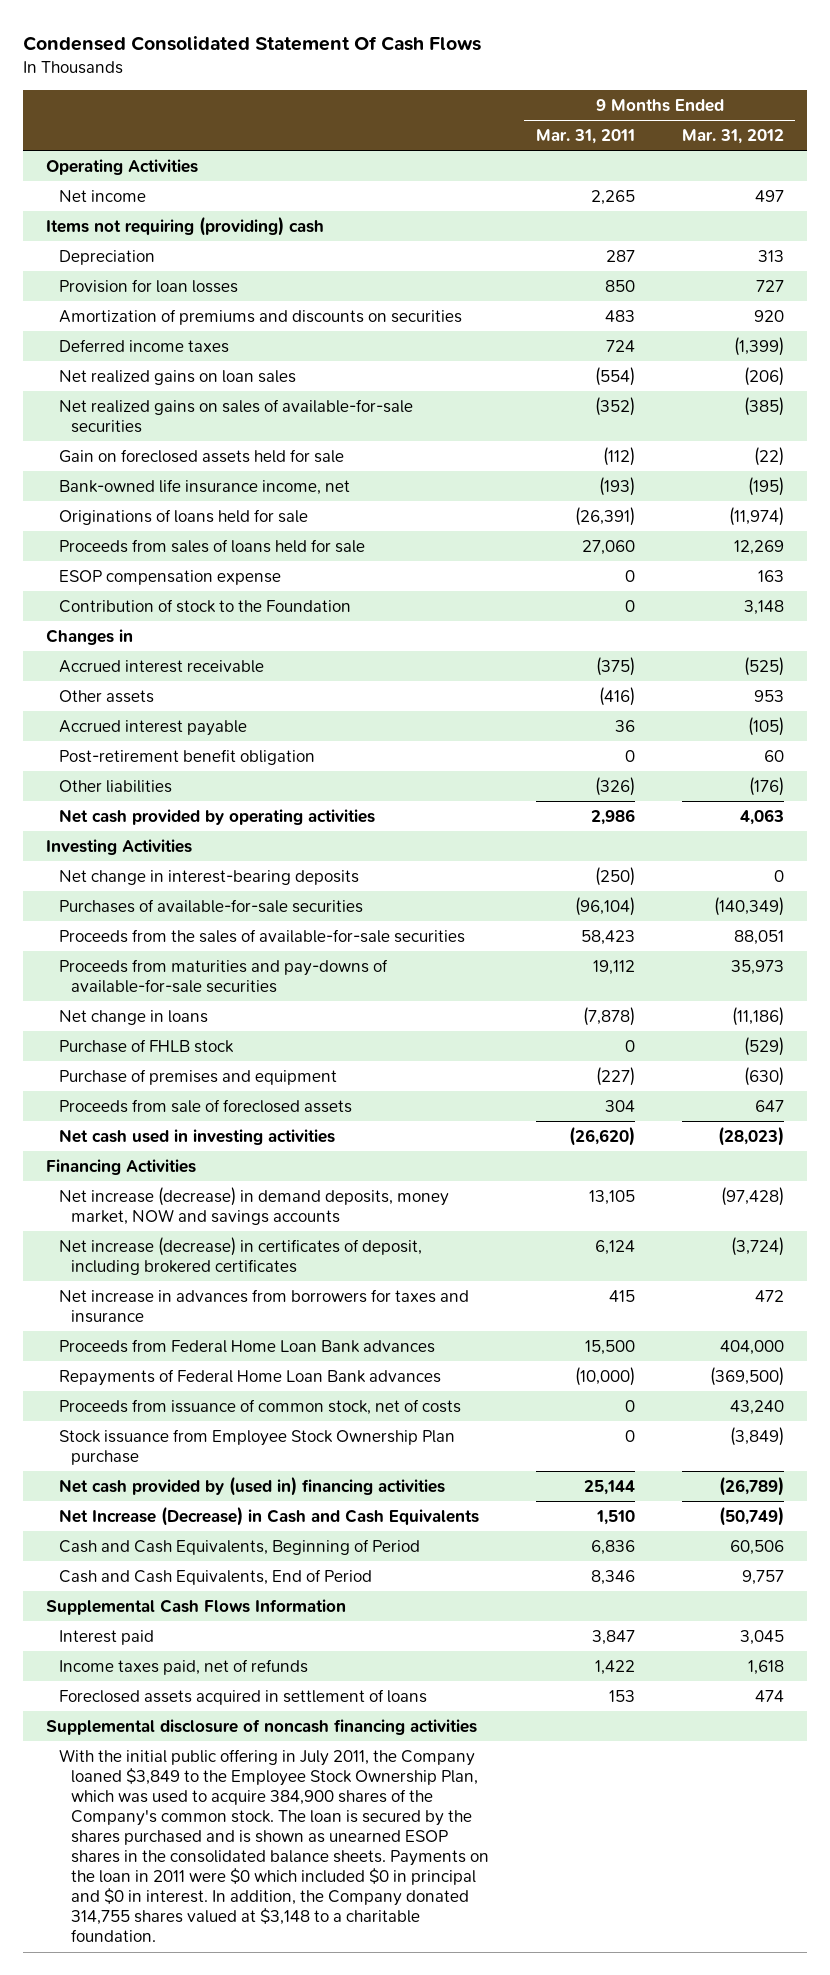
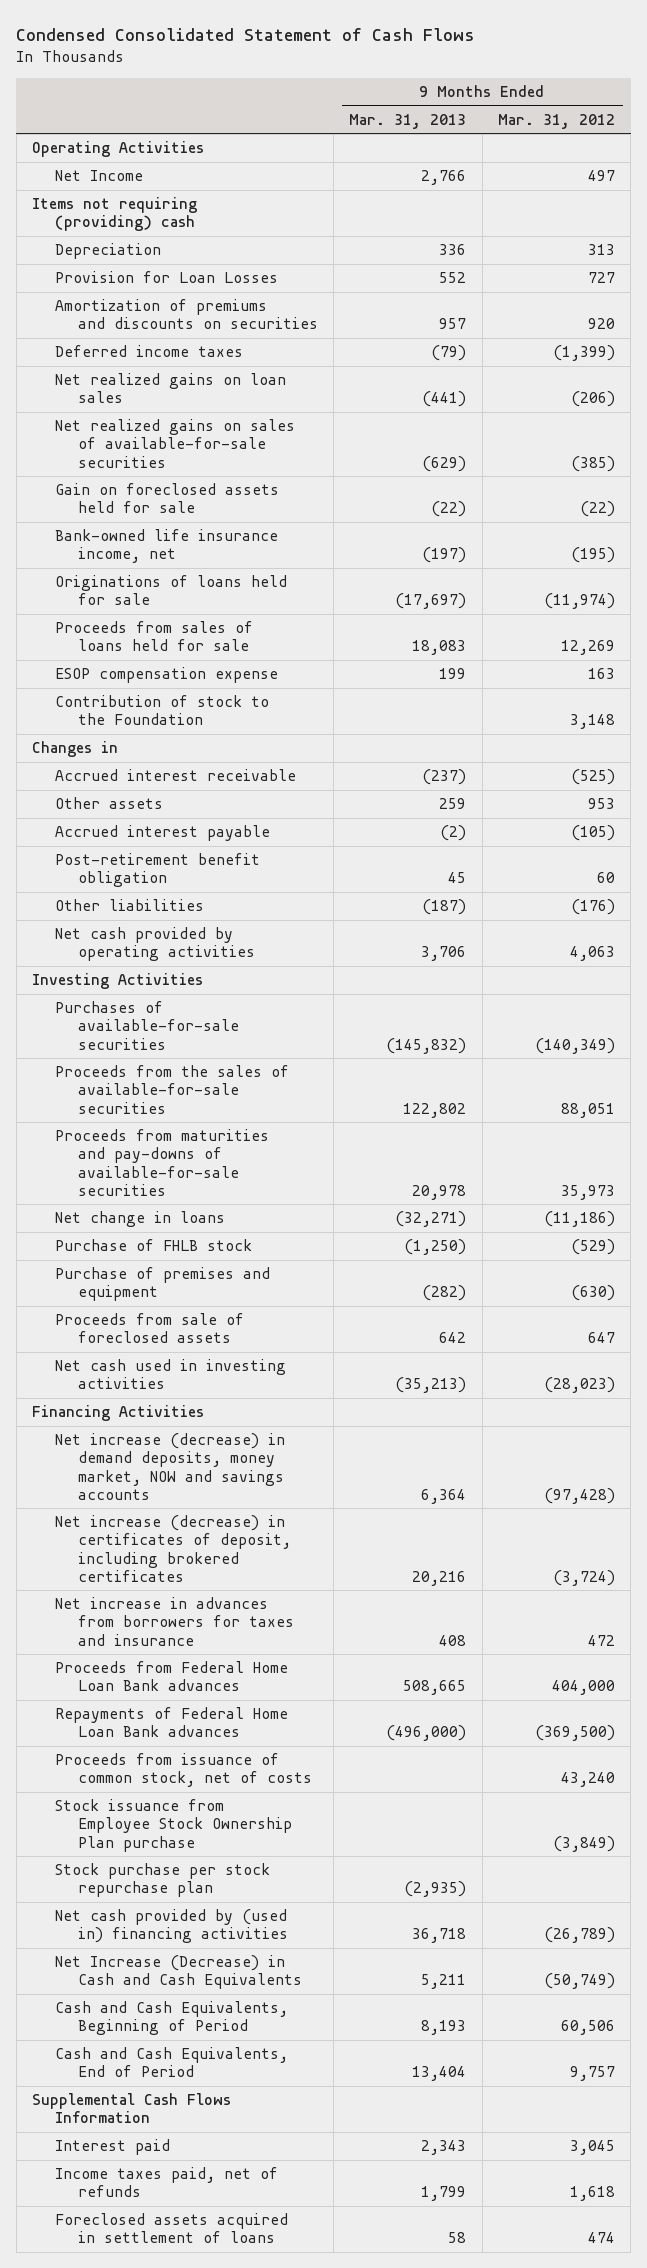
[22,35,481,51] Condensed Consolidated Statement Of Cash Flows -> [16,27,476,41] Condensed Consolidated Statement of Cash Flows
[535,128,635,144] Mar. 31, 2011 -> none
none -> [349,113,467,129] Mar. 31, 2013
[58,189,146,202] Net income -> [55,170,144,182] Net Income
[58,278,238,293] Provision for loan losses -> [55,271,279,284] Provision for Loan Losses
[58,869,359,885] Net change in interest-bearing deposits -> none
none -> [55,1863,271,1898] Stock purchase per stock repurchase plan
[46,1718,478,1735] Supplemental disclosure of noncash financing activities -> none
[58,1748,489,1943] With the initial public offering in July 2011, the Company loaned $3,849 to the Employee Stock Ownership Plan, which was used to acquire 384,900 shares of the Company's common stock. The loan is secured by the shares purchased and is shown as unearned ESOP shares in the consolidated balance sheets. Payments on the loan in 2011 were $0 which included $0 in principal and $0 in interest. In addition, the Company donated 314,755 shares valued at $3,148 to a charitable foundation. -> none

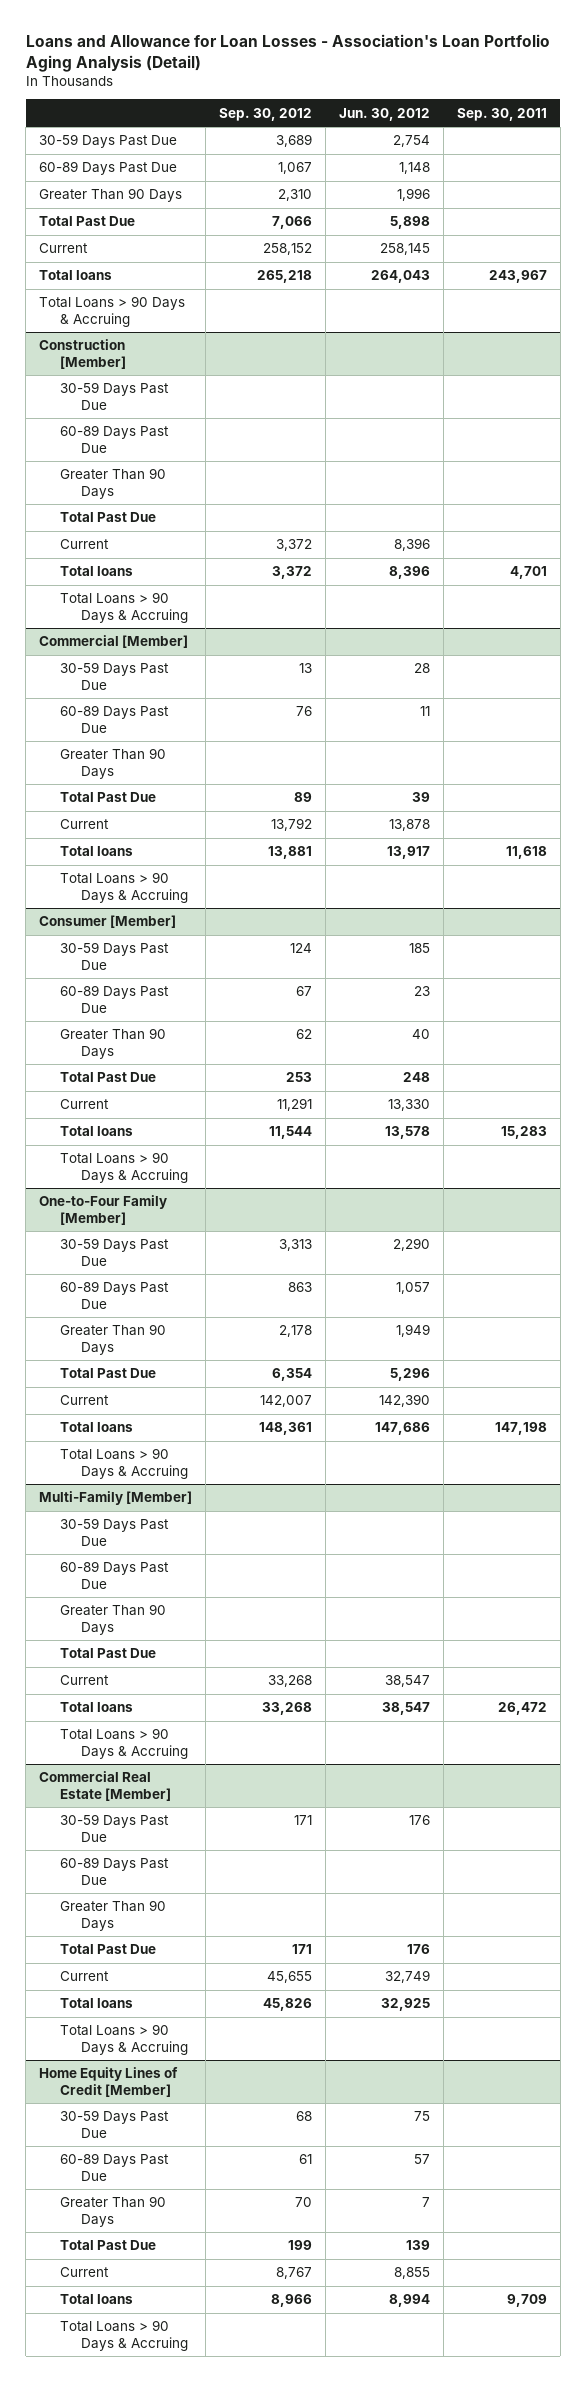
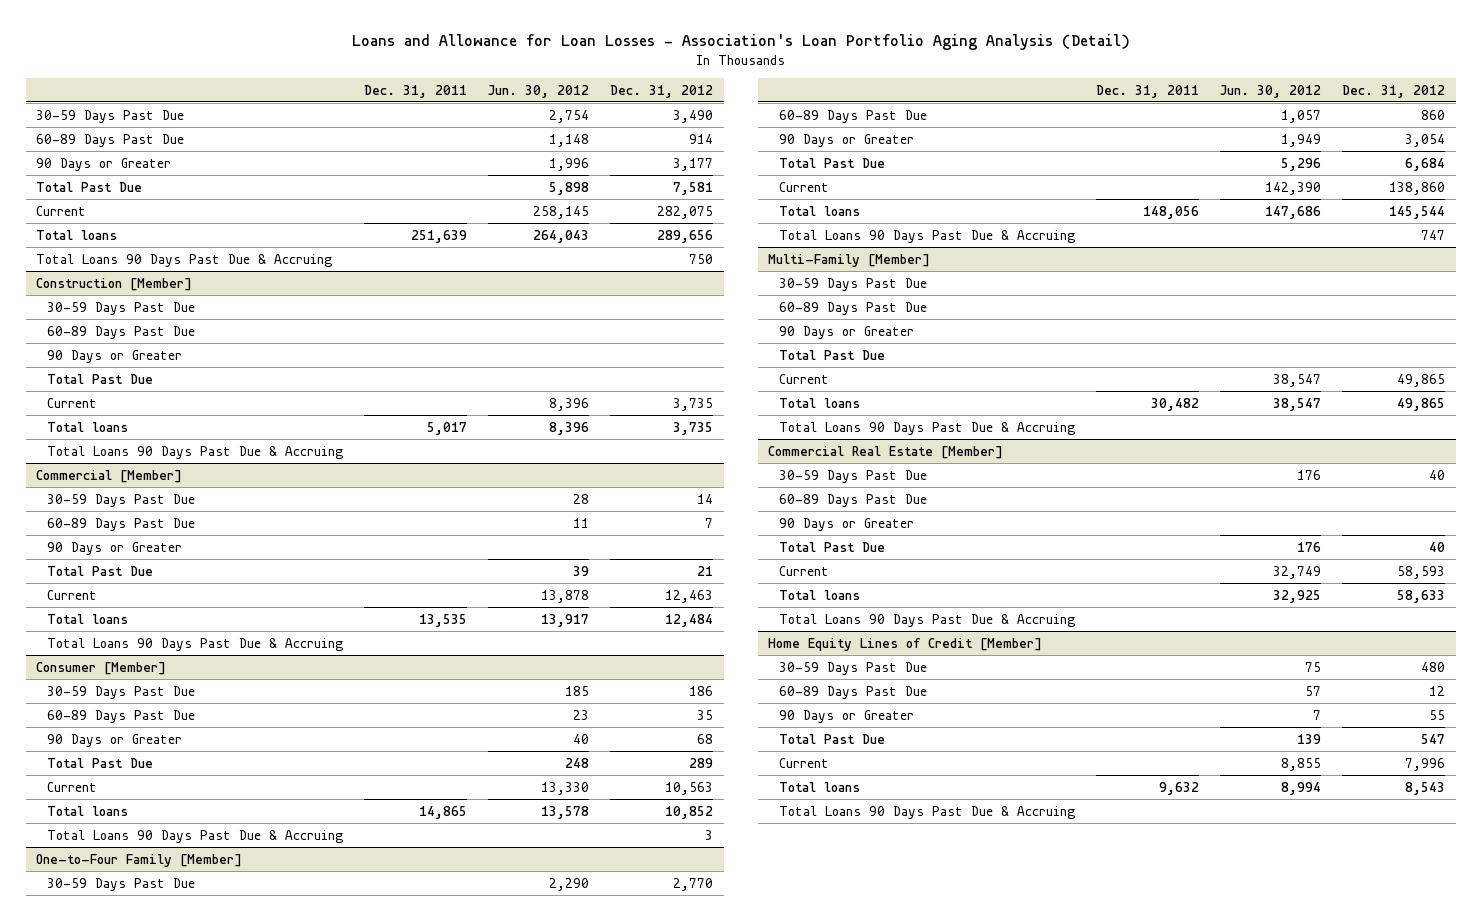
[219,107,313,121] Sep. 30, 2012 -> none
[456,107,547,121] Sep. 30, 2011 -> none
none -> [364,84,468,98] Dec. 31, 2011
none -> [610,84,714,98] Dec. 31, 2012
[39,188,183,203] Greater Than 90 Days -> [36,157,172,171] 90 Days or Greater
[39,296,186,327] Total Loans > 90 Days & Accruing -> [36,253,333,267] Total Loans 90 Days Past Due & Accruing
[60,468,167,499] Greater Than 90 Days -> [47,349,183,363] 90 Days or Greater
[60,592,188,623] Total Loans > 90 Days & Accruing -> [47,445,344,459] Total Loans 90 Days Past Due & Accruing
[60,748,167,779] Greater Than 90 Days -> [47,541,183,555] 90 Days or Greater
[60,872,188,903] Total Loans > 90 Days & Accruing -> [47,637,344,651] Total Loans 90 Days Past Due & Accruing
[60,1028,167,1059] Greater Than 90 Days -> [47,733,183,747] 90 Days or Greater
[60,1152,188,1183] Total Loans > 90 Days & Accruing -> [47,829,344,843] Total Loans 90 Days Past Due & Accruing
[60,1324,167,1355] Greater Than 90 Days -> [779,133,915,147] 90 Days or Greater
[60,1448,188,1479] Total Loans > 90 Days & Accruing -> [779,229,1076,243] Total Loans 90 Days Past Due & Accruing
[60,1604,167,1635] Greater Than 90 Days -> [779,325,915,339] 90 Days or Greater
[60,1728,188,1759] Total Loans > 90 Days & Accruing -> [779,421,1076,435] Total Loans 90 Days Past Due & Accruing
[60,1900,167,1931] Greater Than 90 Days -> [779,517,915,531] 90 Days or Greater
[60,2024,188,2055] Total Loans > 90 Days & Accruing -> [779,613,1076,627] Total Loans 90 Days Past Due & Accruing
[60,2196,167,2227] Greater Than 90 Days -> [779,709,915,723] 90 Days or Greater
[60,2320,188,2351] Total Loans > 90 Days & Accruing -> [779,805,1076,819] Total Loans 90 Days Past Due & Accruing

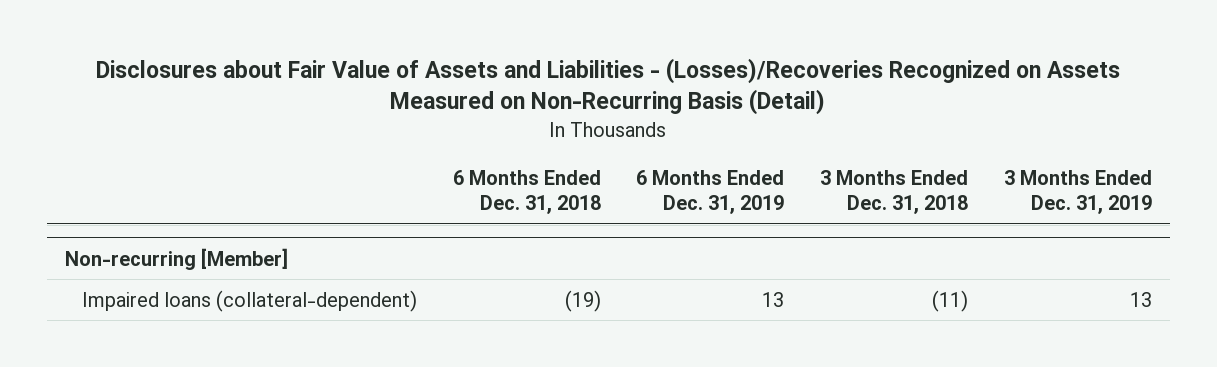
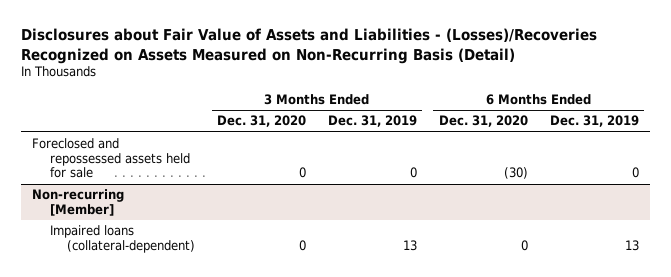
[452,169,601,215] 6 Months Ended Dec. 31, 2018 -> none
[820,169,969,215] 3 Months Ended Dec. 31, 2018 -> none
none -> [217,115,307,128] Dec. 31, 2020
none -> [438,115,528,128] Dec. 31, 2020
none -> [31,138,190,179] Foreclosed and repossessed assets held for sale

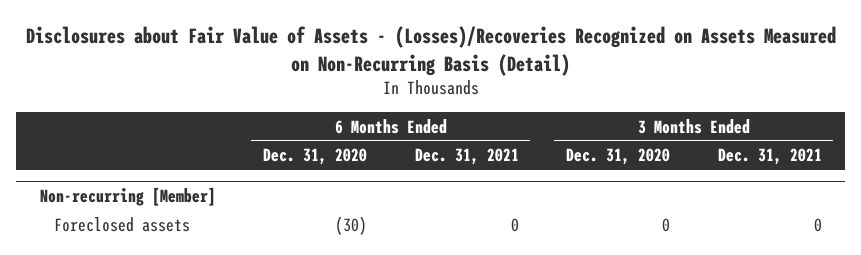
[21,28,598,64] Disclosures about Fair Value of Assets and Liabilities - (Losses)/Recoveries Recognized on Assets Measured on Non-Recurring Basis (Detail) -> [25,26,836,76] Disclosures about Fair Value of Assets - (Losses)/Recoveries Recognized on Assets Measured on Non-Recurring Basis (Detail)
[327,115,417,128] Dec. 31, 2019 -> none
[549,115,639,128] Dec. 31, 2019 -> none
none -> [414,148,519,166] Dec. 31, 2021
none -> [717,148,822,166] Dec. 31, 2021
[31,138,190,179] Foreclosed and repossessed assets held for sale -> none
[49,225,196,253] Impaired loans (collateral-dependent) -> none
none -> [53,216,190,232] Foreclosed assets

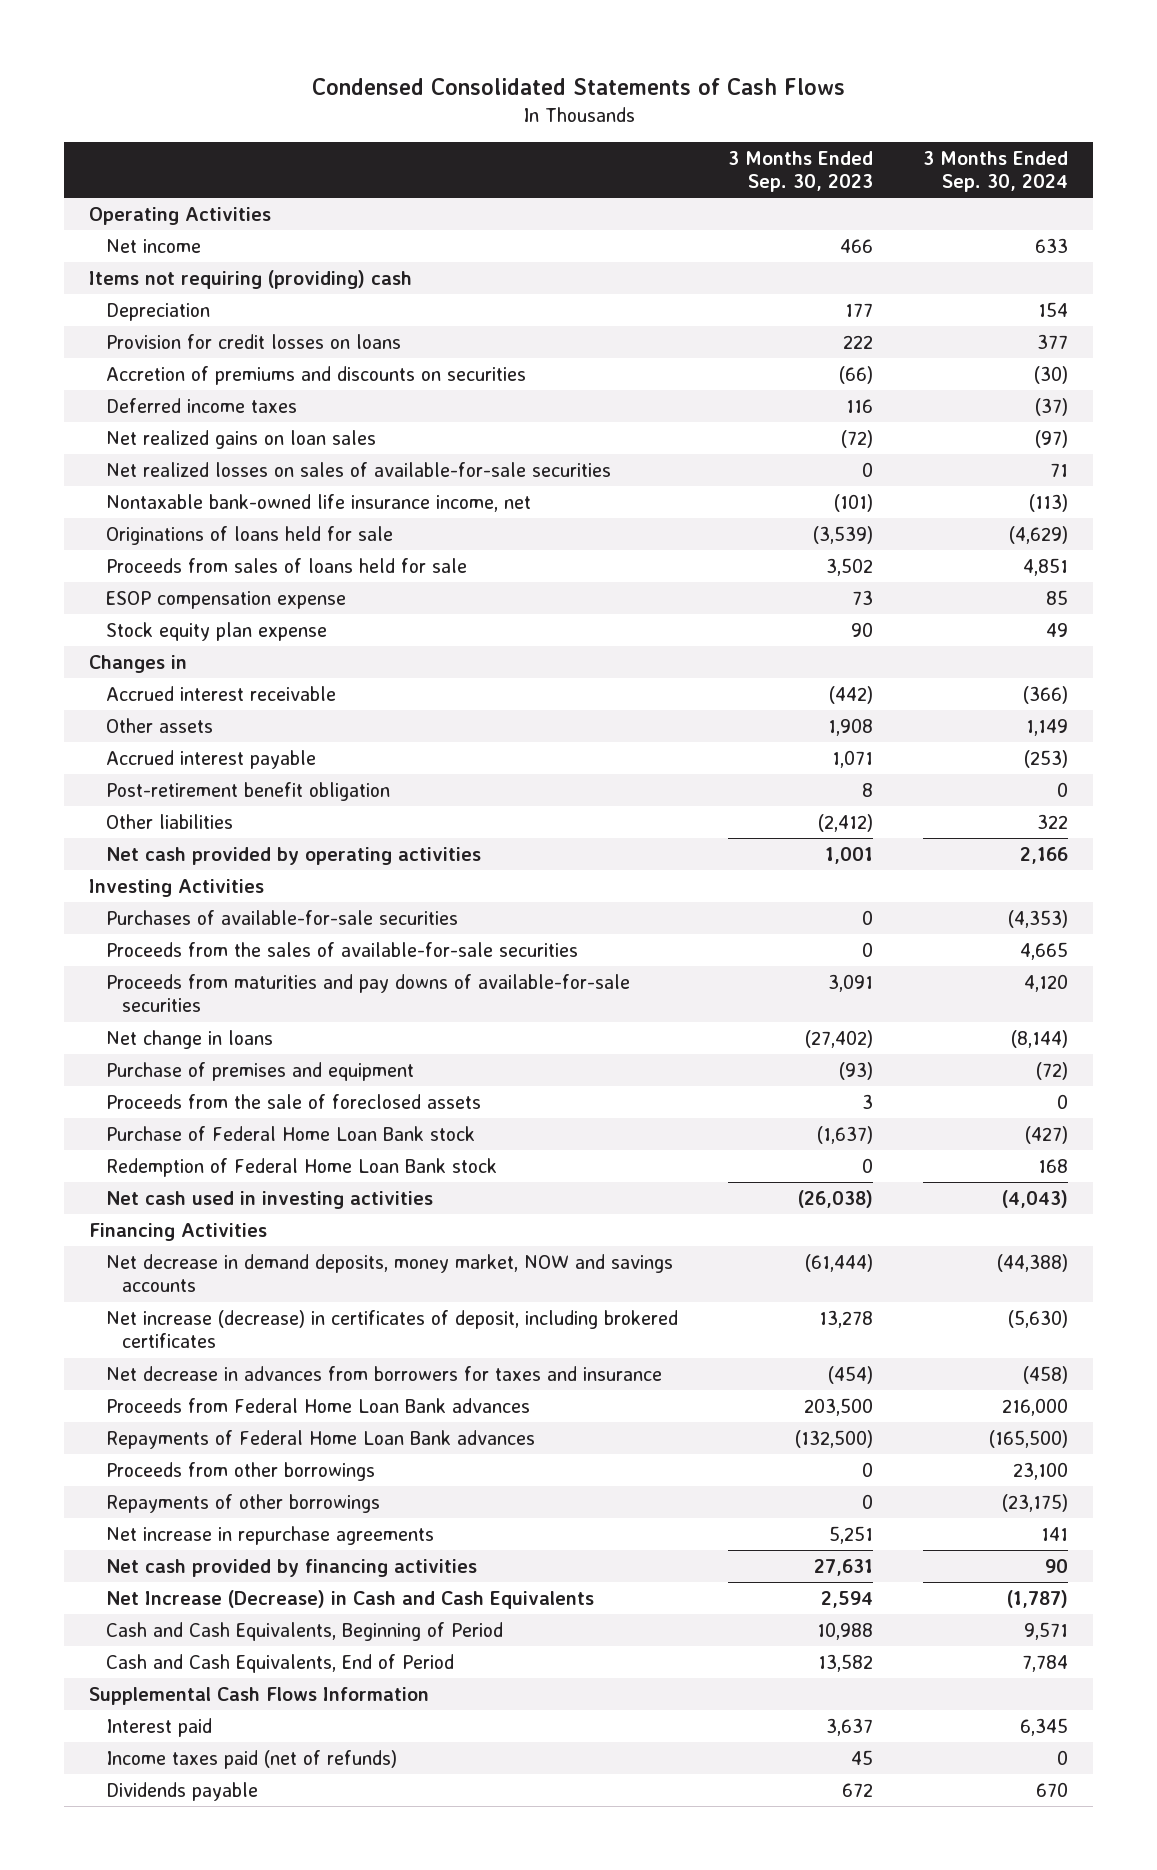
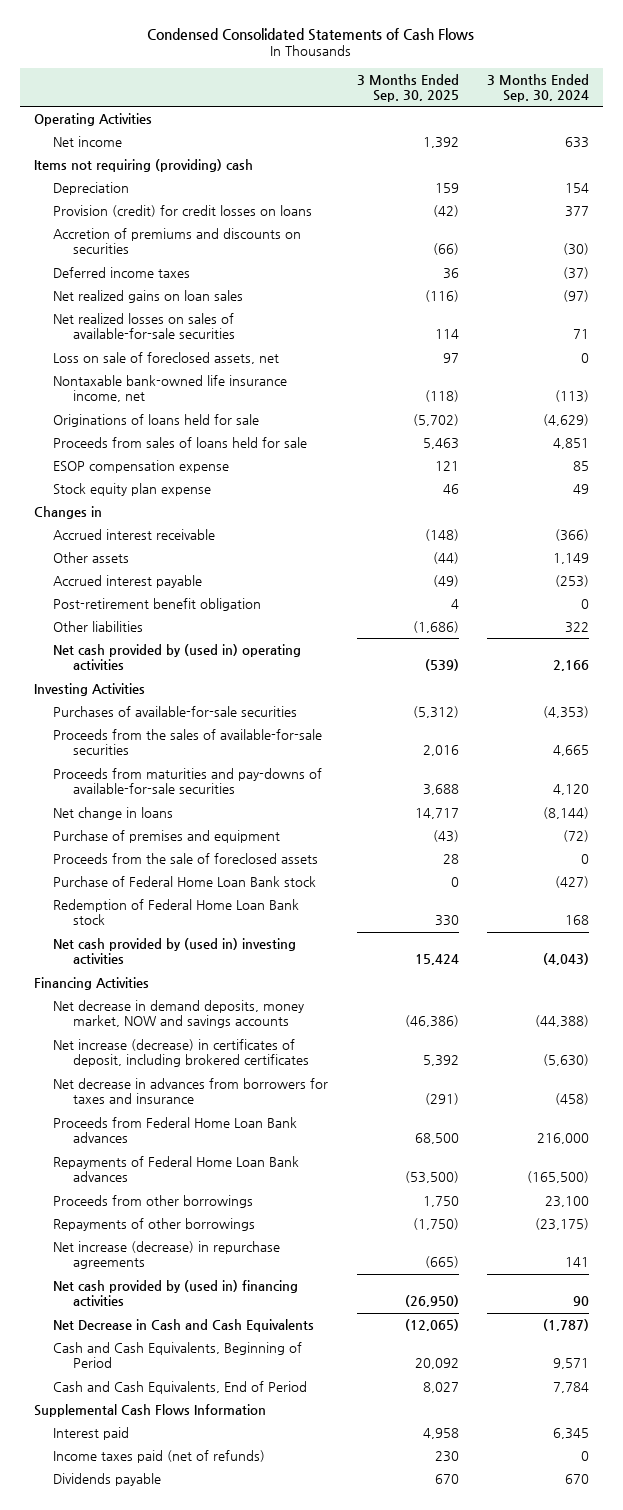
[727,150,873,193] 3 Months Ended Sep. 30, 2023 -> none
none -> [356,73,459,102] 3 Months Ended Sep. 30, 2025
[105,333,401,349] Provision for credit losses on loans -> [53,204,313,217] Provision (credit) for credit losses on loans
none -> [53,351,280,364] Loss on sale of foreclosed assets, net
[105,846,481,865] Net cash provided by operating activities -> [53,643,302,671] Net cash provided by (used in) operating activities
[105,973,630,1013] Proceeds from maturities and pay downs of available-for-sale securities -> [53,767,323,795] Proceeds from maturities and pay-downs of available-for-sale securities
[105,1190,433,1209] Net cash used in investing activities -> [53,937,297,965] Net cash provided by (used in) investing activities
[105,1525,434,1545] Net increase in repurchase agreements -> [53,1240,281,1270] Net increase (decrease) in repurchase agreements
[105,1558,477,1577] Net cash provided by financing activities -> [53,1279,299,1307] Net cash provided by (used in) financing activities
[105,1589,594,1609] Net Increase (Decrease) in Cash and Cash Equivalents -> [53,1318,315,1332] Net Decrease in Cash and Cash Equivalents

